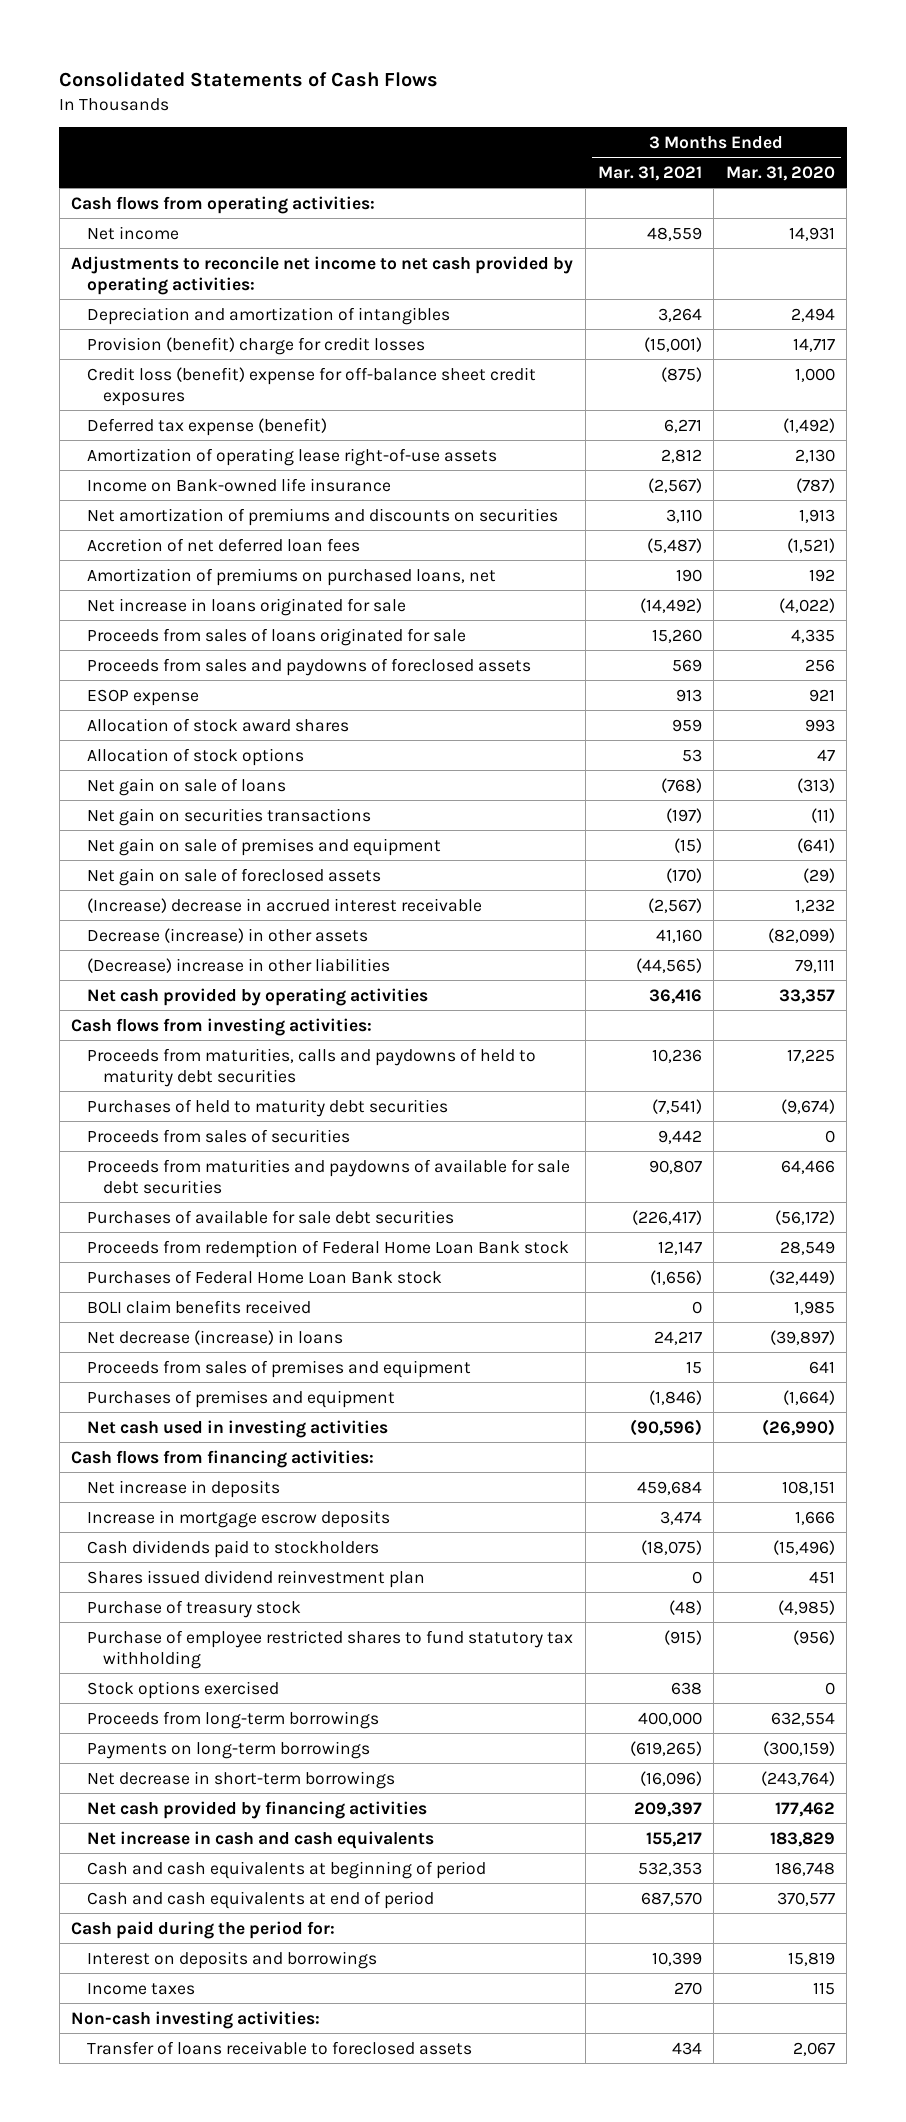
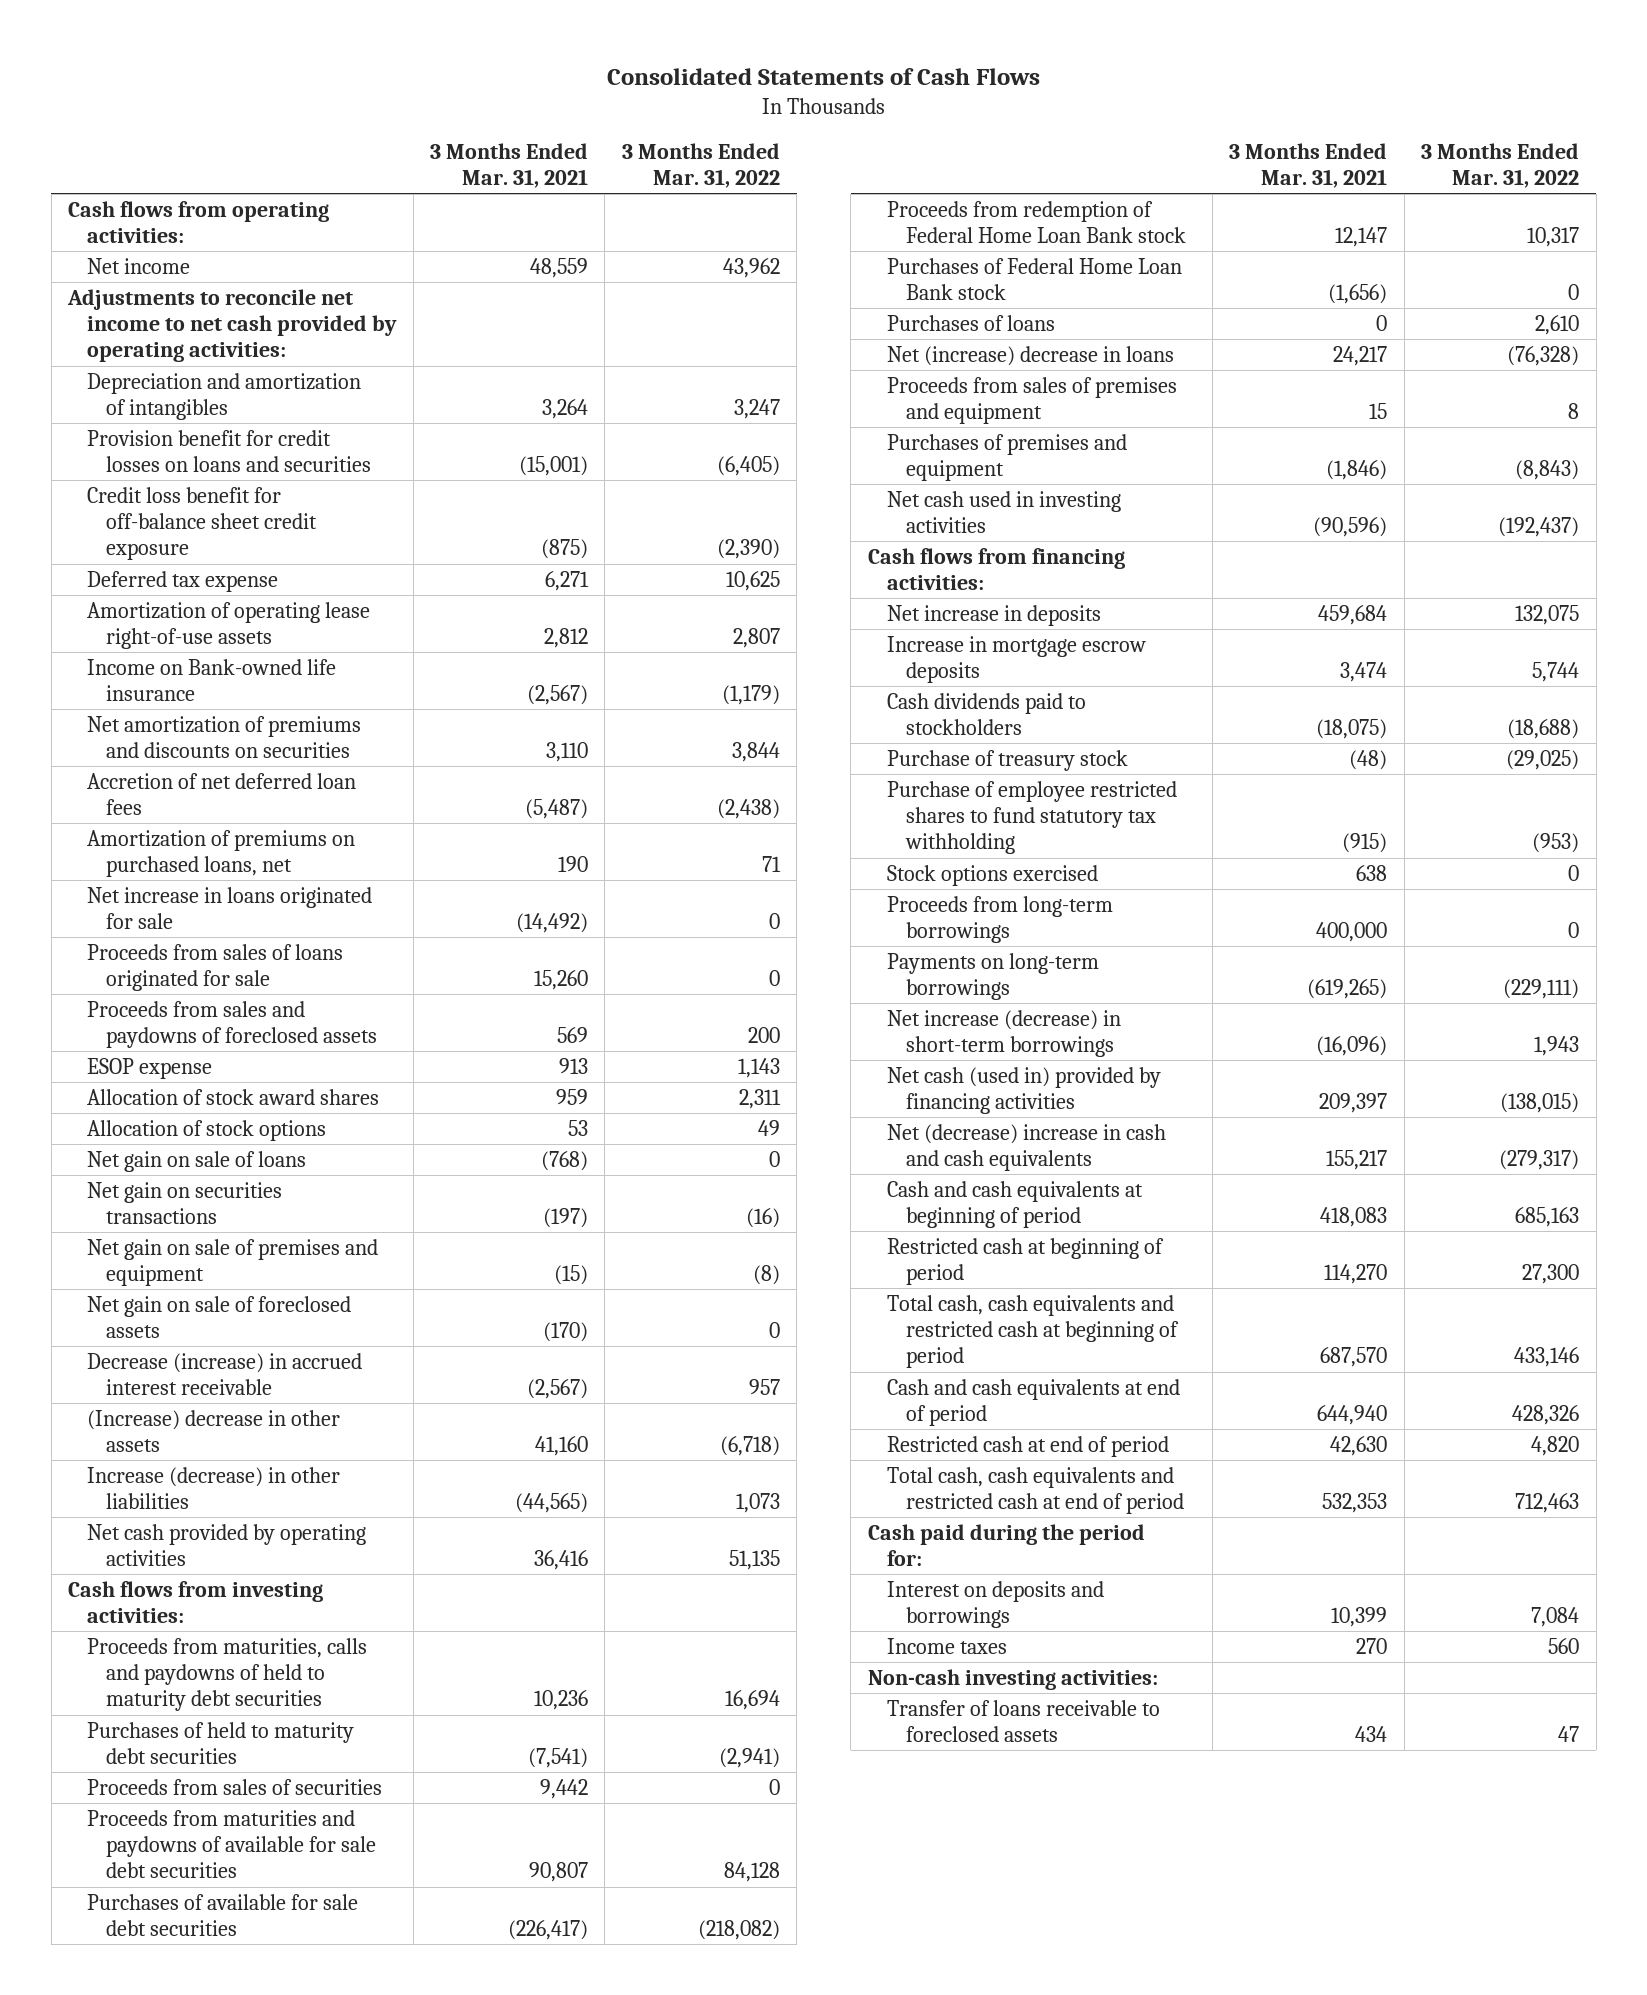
[725,165,835,181] Mar. 31, 2020 -> none
none -> [621,142,780,188] 3 Months Ended Mar. 31, 2022
[87,336,426,355] Provision (benefit) charge for credit losses -> [87,430,372,473] Provision benefit for credit losses on loans and securities
[87,366,537,406] Credit loss (benefit) expense for off-balance sheet credit exposures -> [87,487,318,561] Credit loss benefit for off-balance sheet credit exposure
[87,417,328,436] Deferred tax expense (benefit) -> [87,571,279,593] Deferred tax expense
[87,897,483,913] (Increase) decrease in accrued interest receivable -> [87,1353,363,1396] Decrease (increase) in accrued interest receivable
[87,927,369,943] Decrease (increase) in other assets -> [87,1410,341,1453] (Increase) decrease in other assets
[87,957,391,973] (Decrease) increase in other liabilities -> [87,1467,341,1510] Increase (decrease) in other liabilities
[87,1299,312,1314] BOLI claim benefits received -> none
none -> [886,315,1055,332] Purchases of loans
[87,1329,344,1345] Net decrease (increase) in loans -> [886,346,1174,367] Net (increase) decrease in loans
[87,1569,426,1588] Shares issued dividend reinvestment plan -> none
[87,1770,396,1789] Net decrease in short-term borrowings -> [886,1010,1121,1058] Net increase (decrease) in short-term borrowings
[87,1800,428,1819] Net cash provided by financing activities -> [886,1067,1161,1115] Net cash (used in) provided by financing activities
[87,1830,435,1849] Net increase in cash and cash equivalents -> [886,1124,1166,1172] Net (decrease) increase in cash and cash equivalents
[637,1861,702,1876] 532,353 -> [1320,1207,1388,1228] 418,083
none -> [886,1238,1164,1286] Restricted cash at beginning of period
none -> [886,1295,1179,1369] Total cash, cash equivalents and restricted cash at beginning of period
[640,1891,702,1906] 687,570 -> [1317,1405,1388,1426] 644,940
none -> [886,1436,1169,1458] Restricted cash at end of period
none -> [886,1467,1184,1515] Total cash, cash equivalents and restricted cash at end of period

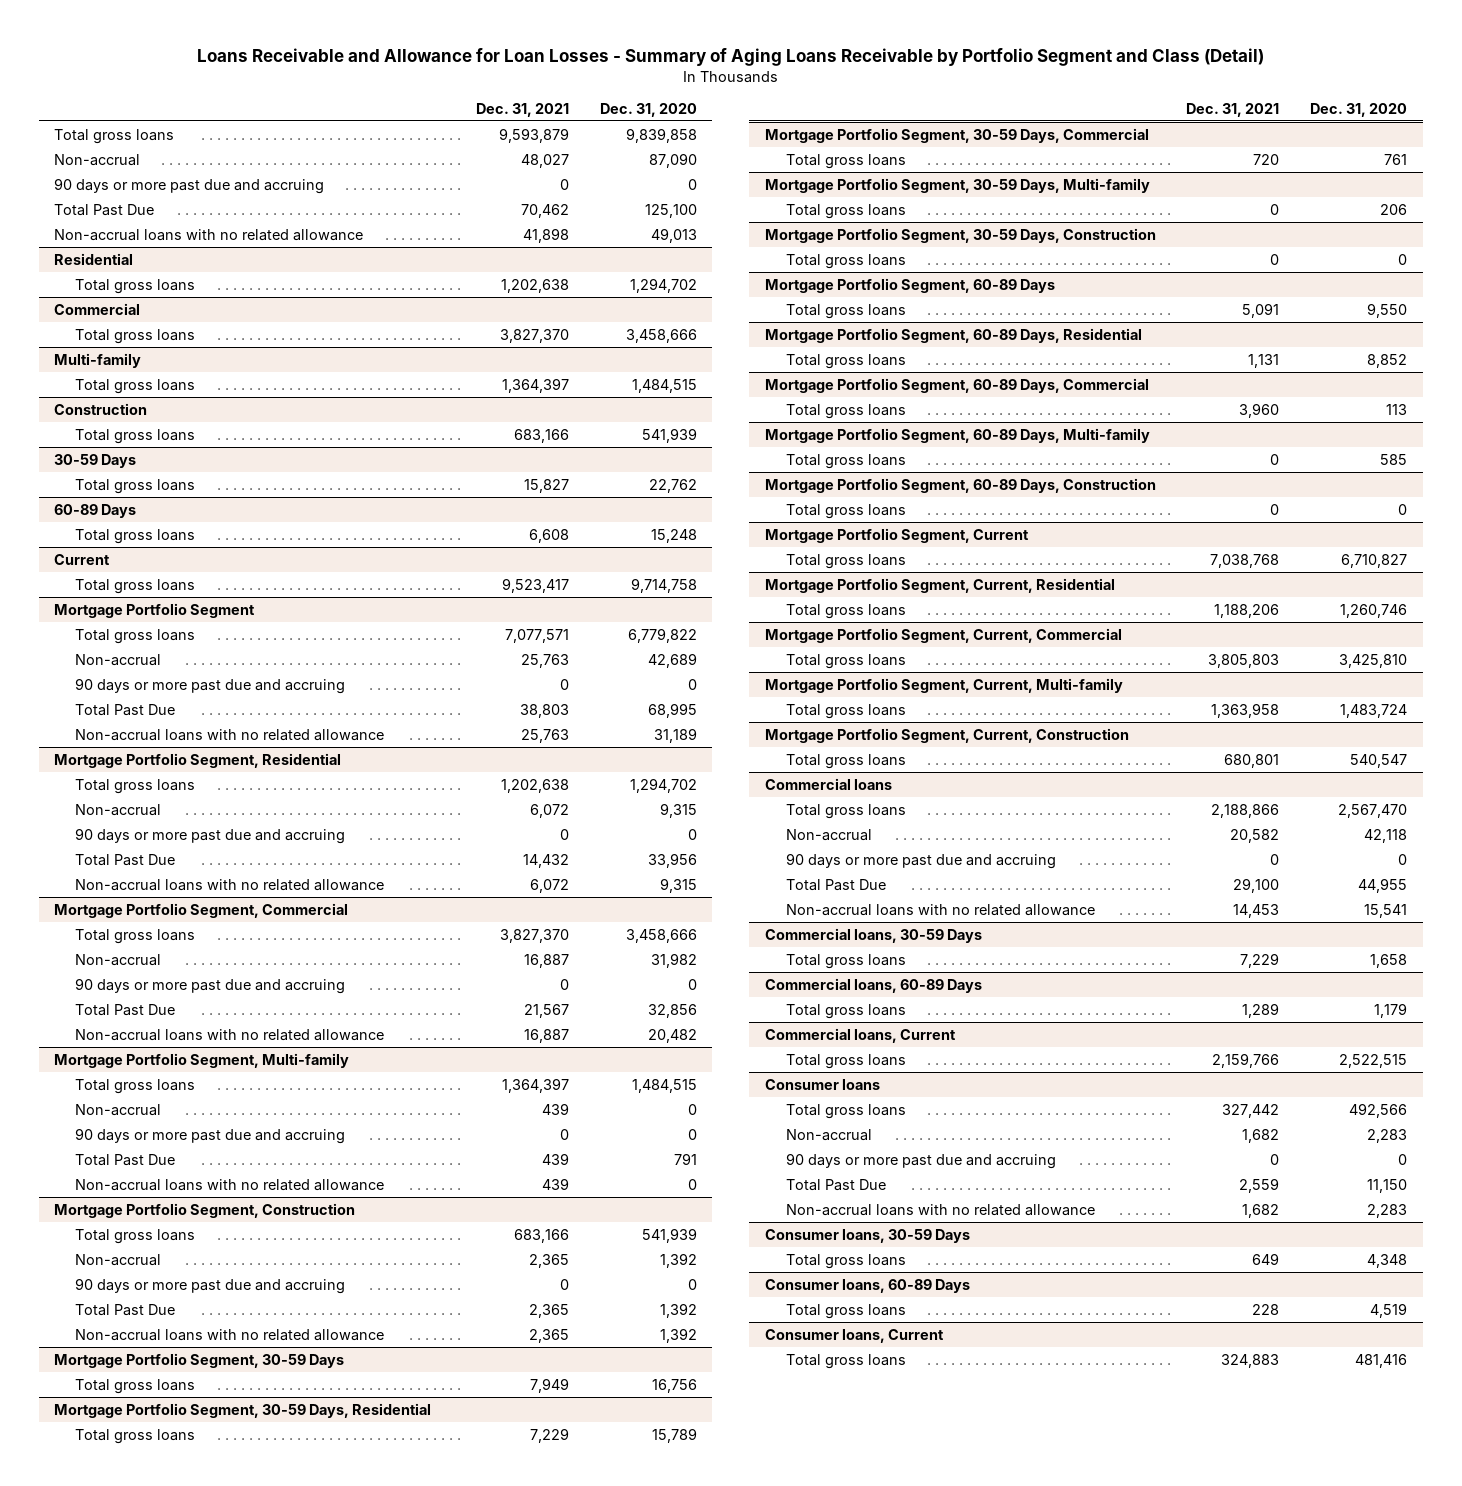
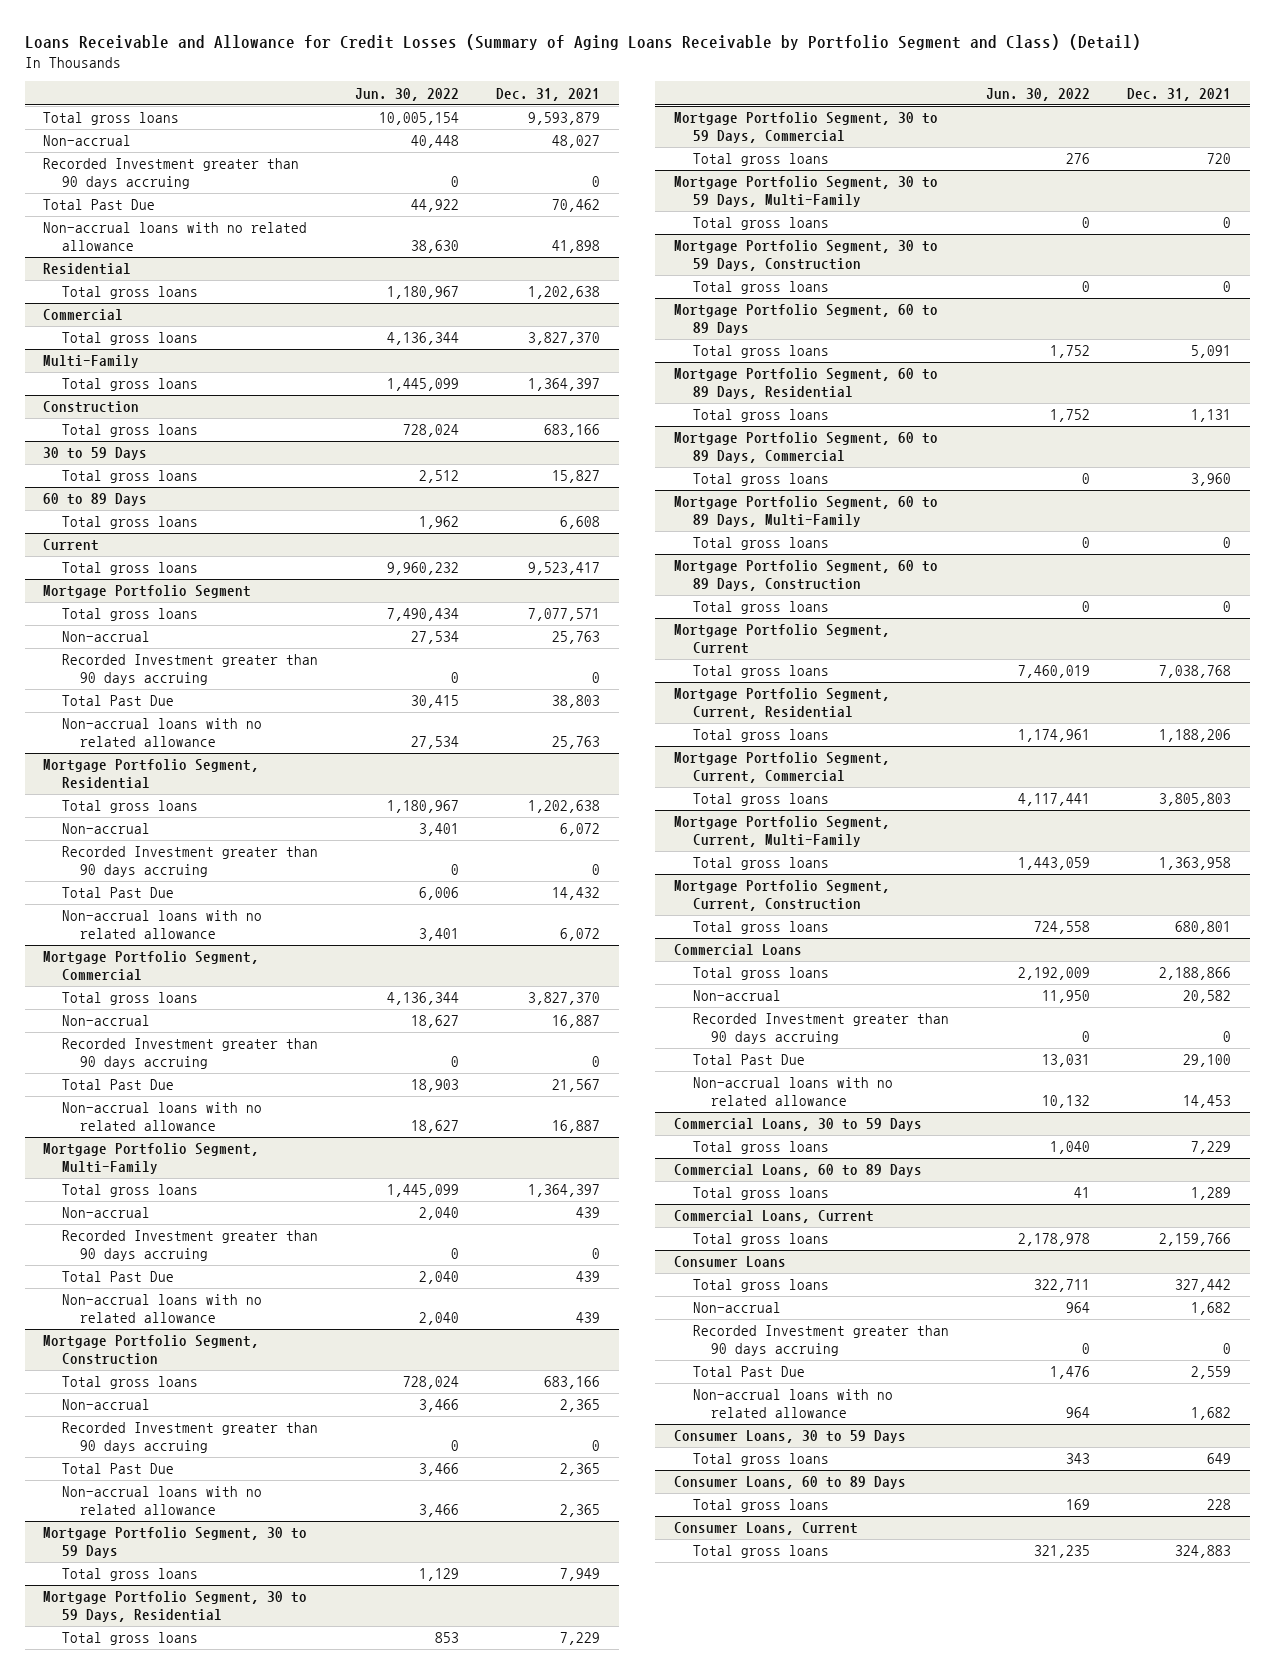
[196,47,1264,66] Loans Receivable and Allowance for Loan Losses - Summary of Aging Loans Receivable by Portfolio Segment and Class (Detail) -> [24,34,1141,51] Loans Receivable and Allowance for Credit Losses (Summary of Aging Loans Receivable by Portfolio Segment and Class) (Detail)
[600,102,698,117] Dec. 31, 2020 -> none
none -> [355,87,460,101] Jun. 30, 2022
[54,177,325,194] 90 days or more past due and accruing -> none
none -> [43,158,300,189] Recorded Investment greater than 90 days accruing
[54,352,142,368] Multi-family -> [43,355,140,369] Multi-Family
[54,453,137,468] 30-59 Days -> [43,447,148,461] 30 to 59 Days
[54,503,137,518] 60-89 Days -> [43,493,148,507] 60 to 89 Days
[75,677,346,694] 90 days or more past due and accruing -> none
none -> [61,654,318,685] Recorded Investment greater than 90 days accruing
[75,827,346,844] 90 days or more past due and accruing -> none
none -> [61,846,318,877] Recorded Investment greater than 90 days accruing
[75,977,346,994] 90 days or more past due and accruing -> none
none -> [61,1038,318,1069] Recorded Investment greater than 90 days accruing
[54,1052,350,1068] Mortgage Portfolio Segment, Multi-family -> [43,1143,260,1174] Mortgage Portfolio Segment, Multi-Family
[75,1127,346,1144] 90 days or more past due and accruing -> none
none -> [61,1230,318,1261] Recorded Investment greater than 90 days accruing
[75,1277,346,1294] 90 days or more past due and accruing -> none
none -> [61,1422,318,1453] Recorded Investment greater than 90 days accruing
[54,1352,345,1368] Mortgage Portfolio Segment, 30-59 Days -> [43,1527,308,1558] Mortgage Portfolio Segment, 30 to 59 Days
[54,1402,432,1418] Mortgage Portfolio Segment, 30-59 Days, Residential -> [43,1591,308,1622] Mortgage Portfolio Segment, 30 to 59 Days, Residential
[764,127,1149,143] Mortgage Portfolio Segment, 30-59 Days, Commercial -> [674,112,939,143] Mortgage Portfolio Segment, 30 to 59 Days, Commercial
[764,177,1150,193] Mortgage Portfolio Segment, 30-59 Days, Multi-family -> [674,176,939,207] Mortgage Portfolio Segment, 30 to 59 Days, Multi-Family
[764,227,1156,243] Mortgage Portfolio Segment, 30-59 Days, Construction -> [674,240,939,271] Mortgage Portfolio Segment, 30 to 59 Days, Construction
[764,277,1055,293] Mortgage Portfolio Segment, 60-89 Days -> [674,304,939,335] Mortgage Portfolio Segment, 60 to 89 Days
[764,327,1142,343] Mortgage Portfolio Segment, 60-89 Days, Residential -> [674,368,939,399] Mortgage Portfolio Segment, 60 to 89 Days, Residential
[764,377,1149,393] Mortgage Portfolio Segment, 60-89 Days, Commercial -> [674,432,939,463] Mortgage Portfolio Segment, 60 to 89 Days, Commercial
[764,427,1150,443] Mortgage Portfolio Segment, 60-89 Days, Multi-family -> [674,496,939,527] Mortgage Portfolio Segment, 60 to 89 Days, Multi-Family
[764,477,1156,493] Mortgage Portfolio Segment, 60-89 Days, Construction -> [674,560,939,591] Mortgage Portfolio Segment, 60 to 89 Days, Construction
[764,677,1123,693] Mortgage Portfolio Segment, Current, Multi-family -> [674,816,891,847] Mortgage Portfolio Segment, Current, Multi-Family
[764,777,892,790] Commercial loans -> [674,944,803,956] Commercial Loans
[785,852,1056,869] 90 days or more past due and accruing -> none
none -> [692,1013,949,1044] Recorded Investment greater than 90 days accruing
[764,927,982,943] Commercial loans, 30-59 Days -> [674,1118,923,1132] Commercial Loans, 30 to 59 Days
[764,977,982,993] Commercial loans, 60-89 Days -> [674,1164,923,1178] Commercial Loans, 60 to 89 Days
[764,1027,956,1043] Commercial loans, Current -> [674,1210,875,1224] Commercial Loans, Current
[764,1078,880,1090] Consumer loans -> [674,1256,787,1268] Consumer Loans
[785,1152,1056,1169] 90 days or more past due and accruing -> none
none -> [692,1325,949,1356] Recorded Investment greater than 90 days accruing
[764,1228,970,1243] Consumer loans, 30-59 Days -> [674,1430,907,1444] Consumer Loans, 30 to 59 Days
[764,1278,970,1293] Consumer loans, 60-89 Days -> [674,1476,907,1490] Consumer Loans, 60 to 89 Days
[764,1328,944,1343] Consumer loans, Current -> [674,1522,859,1536] Consumer Loans, Current

